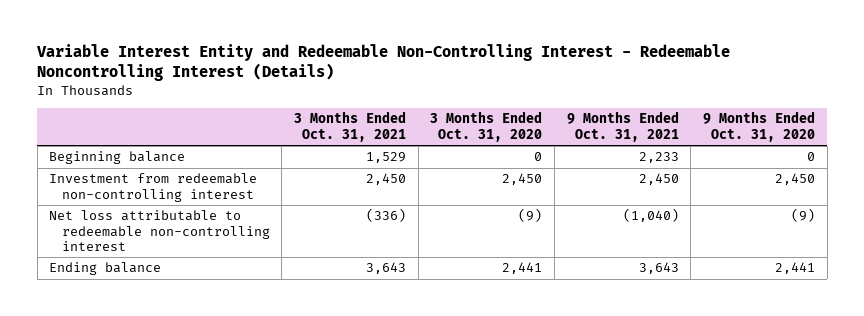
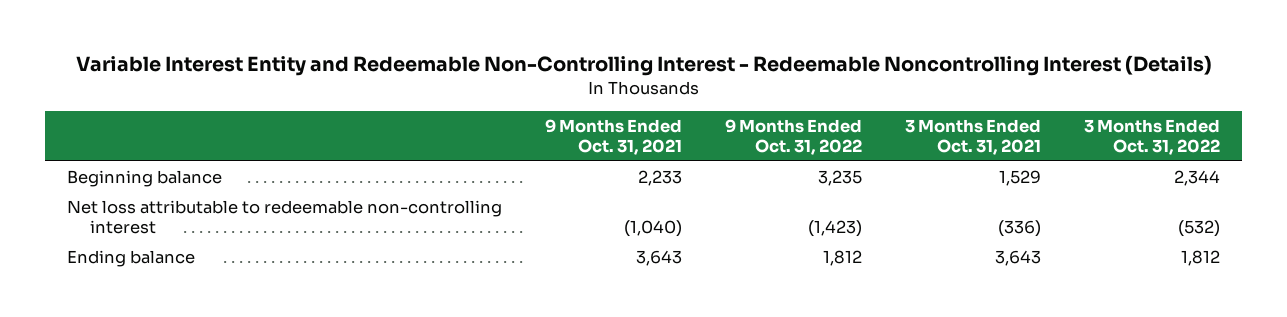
[430,111,543,142] 3 Months Ended Oct. 31, 2020 -> none
[702,111,815,142] 9 Months Ended Oct. 31, 2020 -> none
none -> [725,118,863,155] 9 Months Ended Oct. 31, 2022
none -> [1084,118,1221,155] 3 Months Ended Oct. 31, 2022
[49,173,258,202] Investment from redeemable non-controlling interest -> none

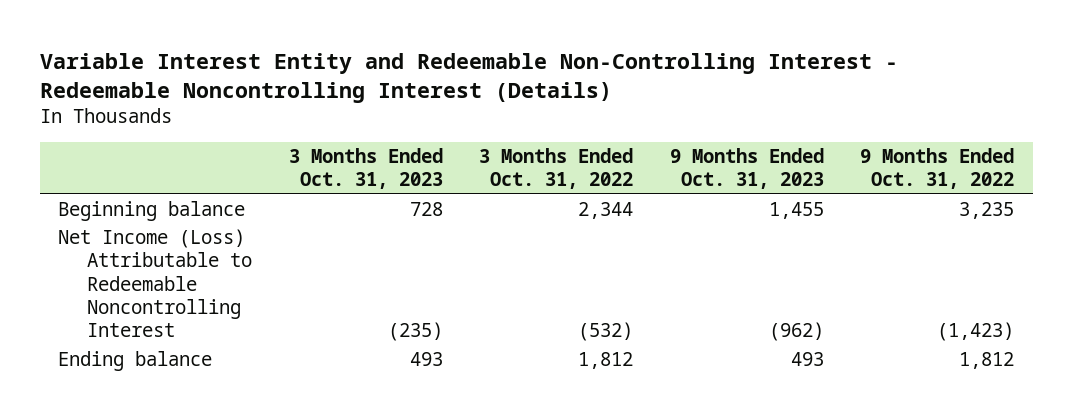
[544,118,682,155] 9 Months Ended Oct. 31, 2021 -> none
[905,118,1042,155] 3 Months Ended Oct. 31, 2021 -> none
none -> [288,147,443,190] 3 Months Ended Oct. 31, 2023
none -> [669,147,824,190] 9 Months Ended Oct. 31, 2023
[66,199,502,235] Net loss attributable to redeemable non-controlling interest -> [57,228,253,338] Net Income (Loss) Attributable to Redeemable Noncontrolling Interest

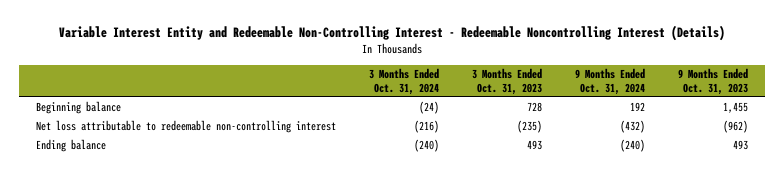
[479,147,634,190] 3 Months Ended Oct. 31, 2022 -> none
[860,147,1015,190] 9 Months Ended Oct. 31, 2022 -> none
none -> [368,68,439,95] 3 Months Ended Oct. 31, 2024
none -> [574,68,645,95] 9 Months Ended Oct. 31, 2024
[57,228,253,338] Net Income (Loss) Attributable to Redeemable Noncontrolling Interest -> [35,120,336,134] Net loss attributable to redeemable non-controlling interest

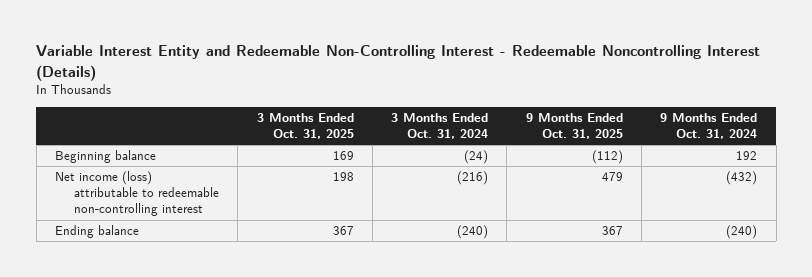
[471,68,542,95] 3 Months Ended Oct. 31, 2023 -> none
[677,68,748,95] 9 Months Ended Oct. 31, 2023 -> none
none -> [256,113,354,140] 3 Months Ended Oct. 31, 2025
none -> [525,113,623,140] 9 Months Ended Oct. 31, 2025
[35,120,336,134] Net loss attributable to redeemable non-controlling interest -> [55,171,220,217] Net income (loss) attributable to redeemable non-controlling interest

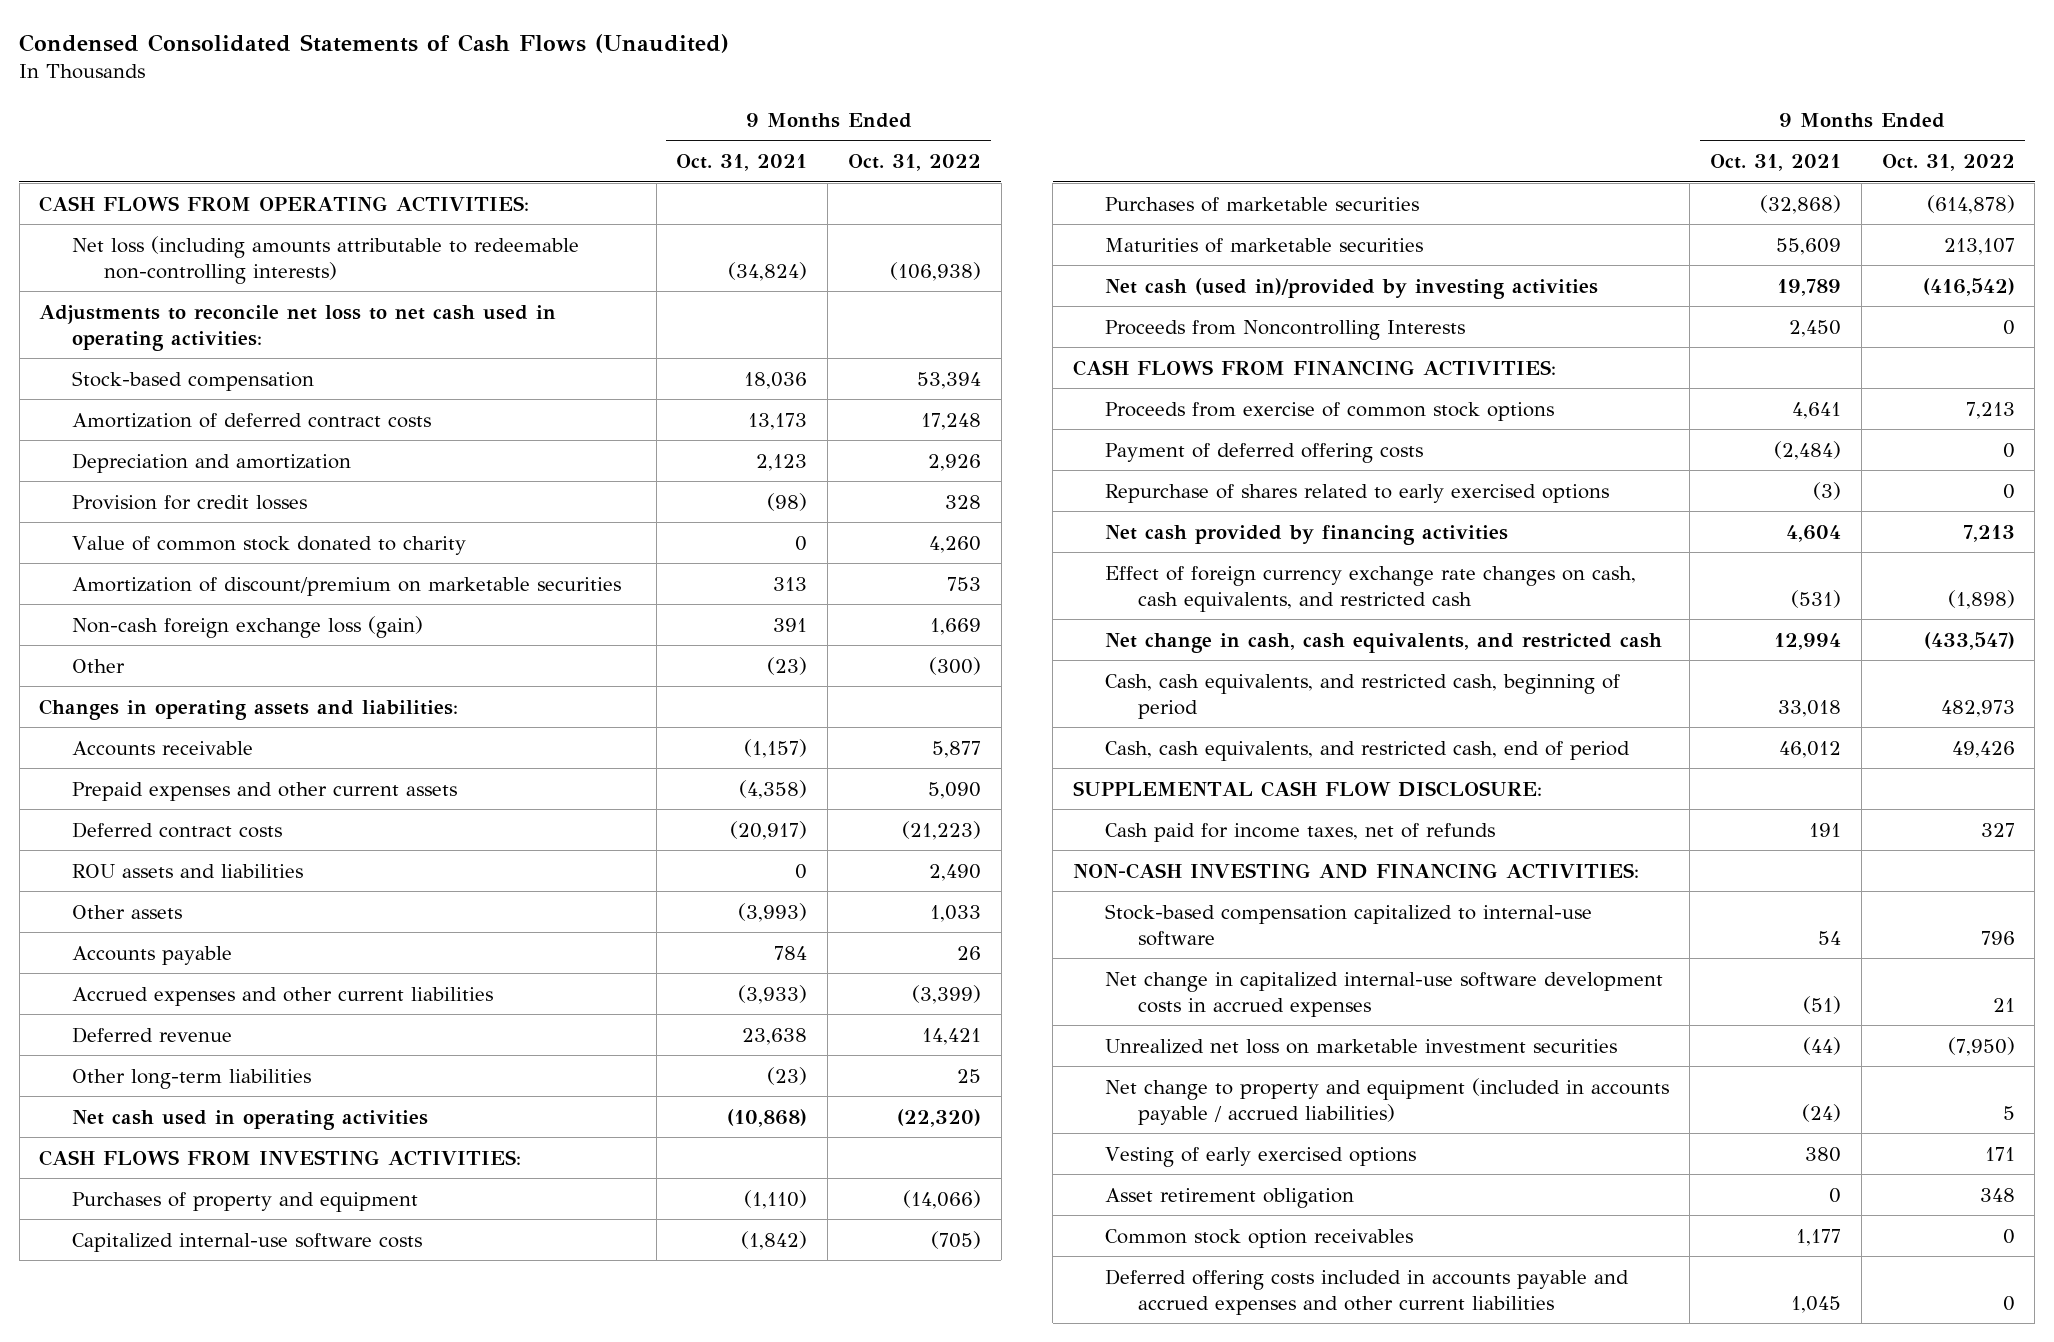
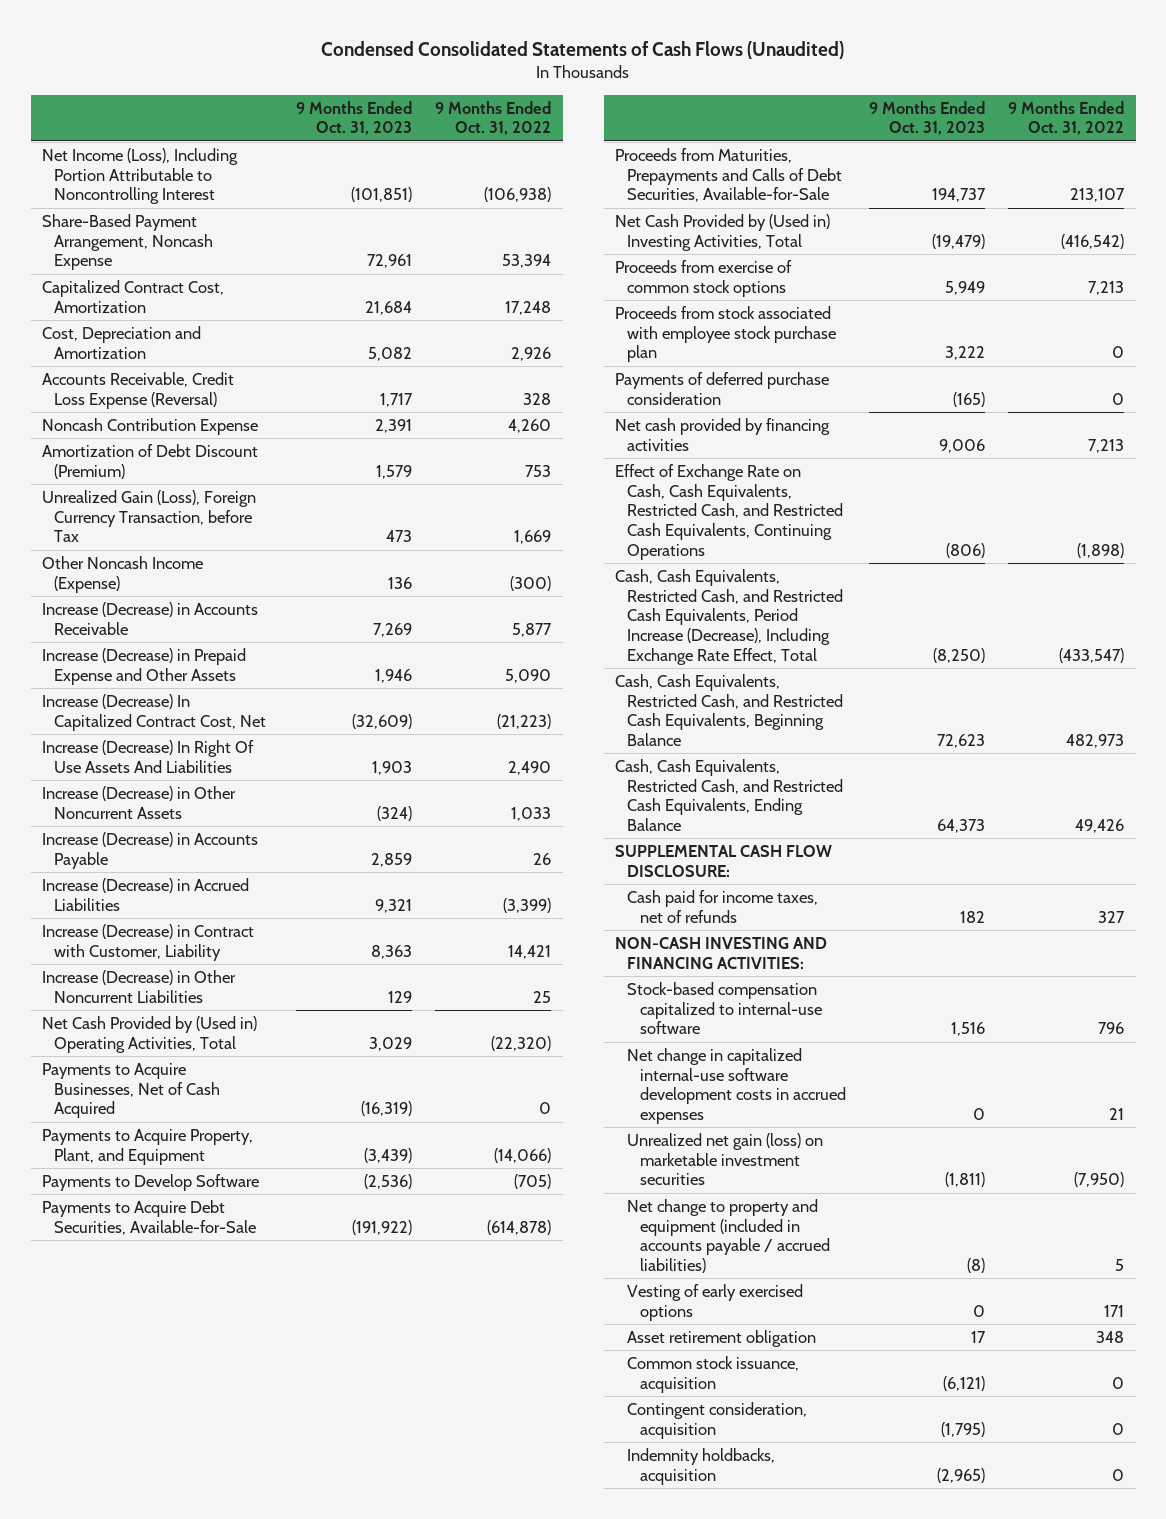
[676,153,808,171] Oct. 31, 2021 -> none
none -> [295,100,412,136] 9 Months Ended Oct. 31, 2023
[39,195,530,212] CASH FLOWS FROM OPERATING ACTIVITIES: -> none
[39,304,557,351] Adjustments to reconcile net loss to net cash used in operating activities: -> none
[39,698,459,720] Changes in operating assets and liabilities: -> none
[39,1149,522,1166] CASH FLOWS FROM INVESTING ACTIVITIES: -> none
[1105,319,1466,340] Proceeds from Noncontrolling Interests -> none
[1072,359,1556,376] CASH FLOWS FROM FINANCING ACTIVITIES: -> none
[71,235,579,284] Net loss (including amounts attributable to redeemable non-controlling interests) -> [42,147,239,205] Net Income (Loss), Including Portion Attributable to Noncontrolling Interest
[71,370,314,391] Stock-based compensation -> [42,213,214,271] Share-Based Payment Arrangement, Noncash Expense
[71,412,431,428] Amortization of deferred contract costs -> [42,279,225,313] Capitalized Contract Cost, Amortization
[71,452,351,473] Depreciation and amortization -> [42,325,202,359] Cost, Depreciation and Amortization
[71,494,307,510] Provision for credit losses -> [42,371,235,409] Accounts Receivable, Credit Loss Expense (Reversal)
[71,535,466,555] Value of common stock donated to charity -> [42,417,259,435] Noncash Contribution Expense
[71,576,621,596] Amortization of discount/premium on marketable securities -> [42,443,259,479] Amortization of Debt Discount (Premium)
[71,615,423,638] Non-cash foreign exchange loss (gain) -> [42,489,257,543] Unrealized Gain (Loss), Foreign Currency Transaction, before Tax
[71,658,125,673] Other -> [42,555,204,593] Other Noncash Income (Expense)
[71,740,253,756] Accounts receivable -> [42,601,259,635] Increase (Decrease) in Accounts Receivable
[71,781,457,801] Prepaid expenses and other current assets -> [42,647,247,685] Increase (Decrease) in Prepaid Expense and Other Assets
[71,821,282,838] Deferred contract costs -> [42,693,267,731] Increase (Decrease) In Capitalized Contract Cost, Net
[71,863,303,878] ROU assets and liabilities -> [42,739,255,773] Increase (Decrease) In Right Of Use Assets And Liabilities
[71,904,182,919] Other assets -> [42,785,237,819] Increase (Decrease) in Other Noncurrent Assets
[71,945,232,965] Accounts payable -> [42,831,259,869] Increase (Decrease) in Accounts Payable
[71,986,493,1006] Accrued expenses and other current liabilities -> [42,877,250,911] Increase (Decrease) in Accrued Liabilities
[71,1026,232,1043] Deferred revenue -> [42,923,255,961] Increase (Decrease) in Contract with Customer, Liability
[71,1068,311,1089] Other long-term liabilities -> [42,969,237,1003] Increase (Decrease) in Other Noncurrent Liabilities
[71,1109,428,1130] Net cash used in operating activities -> [42,1015,258,1053] Net Cash Provided by (Used in) Operating Activities, Total
none -> [42,1062,221,1119] Payments to Acquire Businesses, Net of Cash Acquired
[71,1191,418,1212] Purchases of property and equipment -> [42,1128,254,1165] Payments to Acquire Property, Plant, and Equipment
[71,1232,422,1252] Capitalized internal-use software costs -> [42,1173,260,1191] Payments to Develop Software
[1105,196,1420,212] Purchases of marketable securities -> [42,1199,257,1235] Payments to Acquire Debt Securities, Available-for-Sale
[1105,237,1424,253] Maturities of marketable securities -> [615,147,843,203] Proceeds from Maturities, Prepayments and Calls of Debt Securities, Available-for-Sale
[1105,277,1599,299] Net cash (used in)/provided by investing activities -> [615,213,831,251] Net Cash Provided by (Used in) Investing Activities, Total
[1105,442,1424,463] Payment of deferred offering costs -> none
[1105,483,1610,503] Repurchase of shares related to early exercised options -> none
none -> [615,305,837,363] Proceeds from stock associated with employee stock purchase plan
none -> [615,371,830,405] Payments of deferred purchase consideration
[1105,565,1637,612] Effect of foreign currency exchange rate changes on cash, cash equivalents, and restricted cash -> [615,463,844,560] Effect of Exchange Rate on Cash, Cash Equivalents, Restricted Cash, and Restricted Cash Equivalents, Continuing Operations
[1105,632,1663,653] Net change in cash, cash equivalents, and restricted cash -> [615,568,844,665] Cash, Cash Equivalents, Restricted Cash, and Restricted Cash Equivalents, Period Increase (Decrease), Including Exchange Rate Effect, Total
[1105,673,1621,719] Cash, cash equivalents, and restricted cash, beginning of period -> [615,673,844,747] Cash, Cash Equivalents, Restricted Cash, and Restricted Cash Equivalents, Beginning Balance
[1105,740,1631,761] Cash, cash equivalents, and restricted cash, end of period -> [615,758,844,832] Cash, Cash Equivalents, Restricted Cash, and Restricted Cash Equivalents, Ending Balance
[1105,1038,1618,1054] Unrealized net loss on marketable investment securities -> [627,1132,824,1186] Unrealized net gain (loss) on marketable investment securities
[1105,1228,1414,1248] Common stock option receivables -> none
[1105,1268,1630,1315] Deferred offering costs included in accounts payable and accrued expenses and other current liabilities -> none
none -> [627,1355,800,1393] Common stock issuance, acquisition
none -> [627,1401,808,1439] Contingent consideration, acquisition
none -> [627,1447,776,1485] Indemnity holdbacks, acquisition

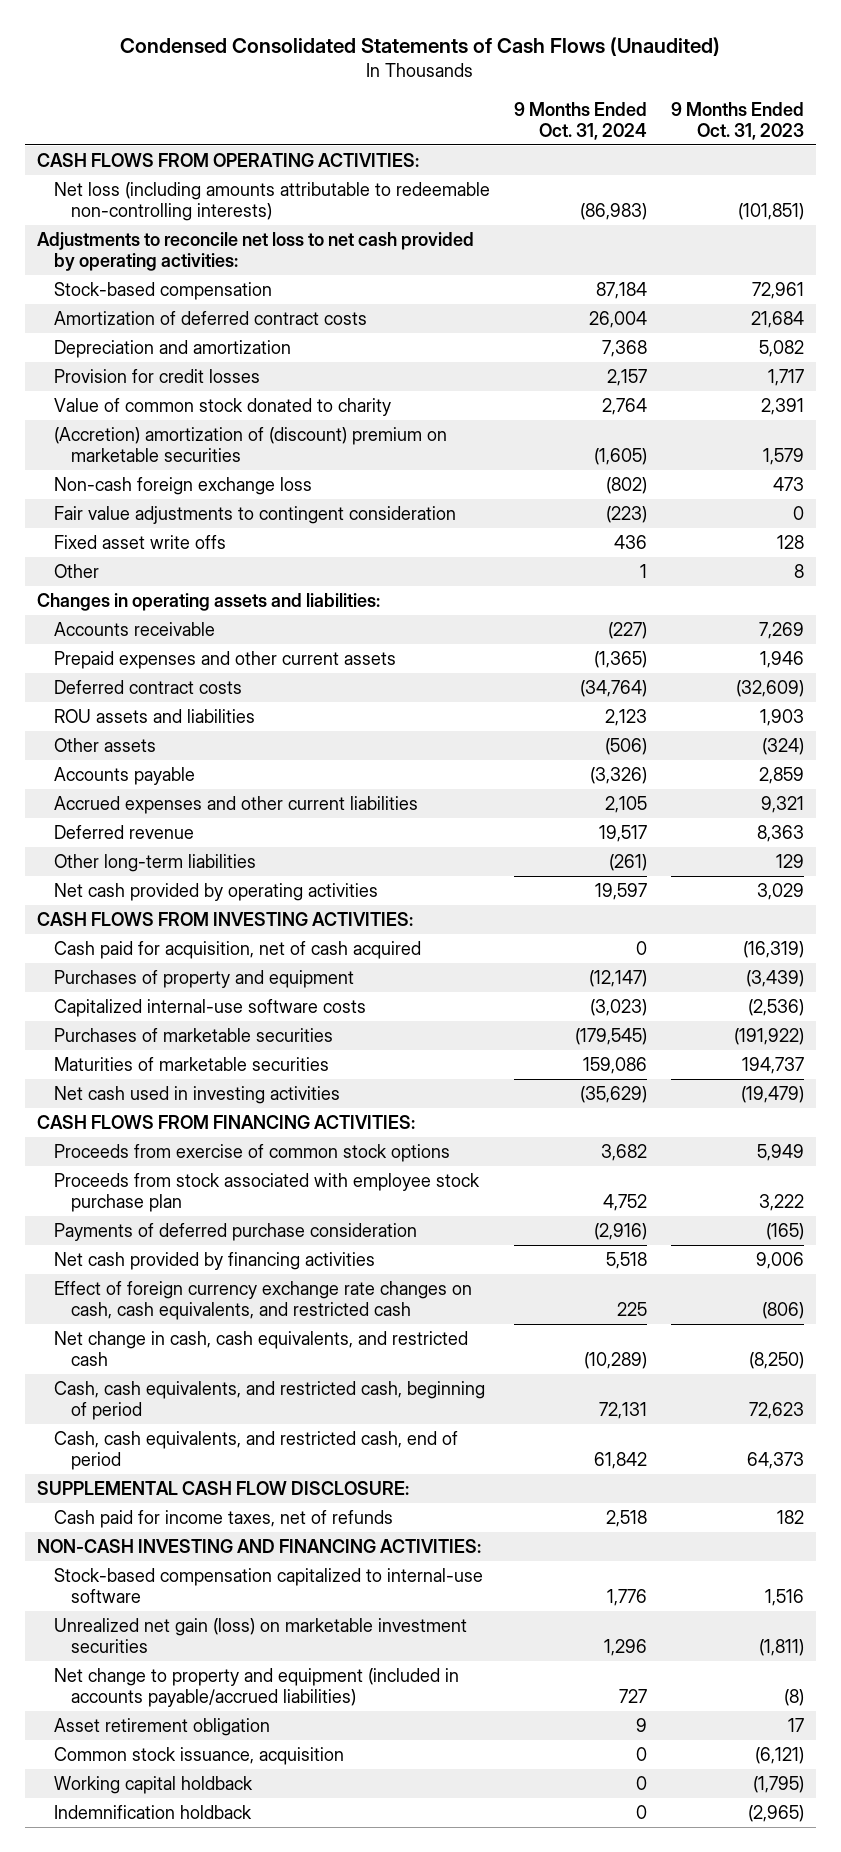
[434,100,551,136] 9 Months Ended Oct. 31, 2022 -> none
none -> [513,101,647,140] 9 Months Ended Oct. 31, 2024
none -> [36,153,419,168] CASH FLOWS FROM OPERATING ACTIVITIES:
[42,147,239,205] Net Income (Loss), Including Portion Attributable to Noncontrolling Interest -> [53,182,490,222] Net loss (including amounts attributable to redeemable non-controlling interests)
none -> [36,232,474,272] Adjustments to reconcile net loss to net cash provided by operating activities:
[42,213,214,271] Share-Based Payment Arrangement, Noncash Expense -> [53,282,272,301] Stock-based compensation
[42,279,225,313] Capitalized Contract Cost, Amortization -> [53,311,367,326] Amortization of deferred contract costs
[42,325,202,359] Cost, Depreciation and Amortization -> [53,340,291,359] Depreciation and amortization
[42,371,235,409] Accounts Receivable, Credit Loss Expense (Reversal) -> [53,369,260,384] Provision for credit losses
[42,417,259,435] Noncash Contribution Expense -> [53,398,391,417] Value of common stock donated to charity
[42,443,259,479] Amortization of Debt Discount (Premium) -> [53,427,447,463] (Accretion) amortization of (discount) premium on marketable securities
[42,489,257,543] Unrealized Gain (Loss), Foreign Currency Transaction, before Tax -> [53,477,312,496] Non-cash foreign exchange loss
none -> [53,506,456,525] Fair value adjustments to contingent consideration
none -> [53,535,226,550] Fixed asset write offs
[42,555,204,593] Other Noncash Income (Expense) -> [53,564,99,579] Other
[387,576,412,589] 136 -> [793,564,804,579] 8
none -> [36,593,380,612] Changes in operating assets and liabilities:
[42,601,259,635] Increase (Decrease) in Accounts Receivable -> [53,622,215,637] Accounts receivable
[42,647,247,685] Increase (Decrease) in Prepaid Expense and Other Assets -> [53,651,396,670] Prepaid expenses and other current assets
[42,693,267,731] Increase (Decrease) In Capitalized Contract Cost, Net -> [53,680,242,695] Deferred contract costs
[42,739,255,773] Increase (Decrease) In Right Of Use Assets And Liabilities -> [53,709,255,724] ROU assets and liabilities
[42,785,237,819] Increase (Decrease) in Other Noncurrent Assets -> [53,738,156,753] Other assets
[42,831,259,869] Increase (Decrease) in Accounts Payable -> [53,767,195,786] Accounts payable
[42,877,250,911] Increase (Decrease) in Accrued Liabilities -> [53,796,418,815] Accrued expenses and other current liabilities
[42,923,255,961] Increase (Decrease) in Contract with Customer, Liability -> [53,825,194,840] Deferred revenue
[42,969,237,1003] Increase (Decrease) in Other Noncurrent Liabilities -> [53,854,256,873] Other long-term liabilities
[42,1015,258,1053] Net Cash Provided by (Used in) Operating Activities, Total -> [53,883,378,902] Net cash provided by operating activities
none -> [36,912,413,927] CASH FLOWS FROM INVESTING ACTIVITIES:
[42,1062,221,1119] Payments to Acquire Businesses, Net of Cash Acquired -> [53,941,421,960] Cash paid for acquisition, net of cash acquired
[42,1128,254,1165] Payments to Acquire Property, Plant, and Equipment -> [53,970,354,989] Purchases of property and equipment
[42,1173,260,1191] Payments to Develop Software -> [53,999,366,1018] Capitalized internal-use software costs
[42,1199,257,1235] Payments to Acquire Debt Securities, Available-for-Sale -> [53,1028,333,1043] Purchases of marketable securities
[615,147,843,203] Proceeds from Maturities, Prepayments and Calls of Debt Securities, Available-for-Sale -> [53,1057,329,1072] Maturities of marketable securities
[615,213,831,251] Net Cash Provided by (Used in) Investing Activities, Total -> [53,1086,340,1105] Net cash used in investing activities
none -> [36,1115,415,1130] CASH FLOWS FROM FINANCING ACTIVITIES:
[615,463,844,560] Effect of Exchange Rate on Cash, Cash Equivalents, Restricted Cash, and Restricted Cash Equivalents, Continuing Operations -> [53,1281,472,1321] Effect of foreign currency exchange rate changes on cash, cash equivalents, and restricted cash
[615,568,844,665] Cash, Cash Equivalents, Restricted Cash, and Restricted Cash Equivalents, Period Increase (Decrease), Including Exchange Rate Effect, Total -> [53,1331,468,1367] Net change in cash, cash equivalents, and restricted cash
[615,673,844,747] Cash, Cash Equivalents, Restricted Cash, and Restricted Cash Equivalents, Beginning Balance -> [53,1381,485,1421] Cash, cash equivalents, and restricted cash, beginning of period
[615,758,844,832] Cash, Cash Equivalents, Restricted Cash, and Restricted Cash Equivalents, Ending Balance -> [53,1431,458,1471] Cash, cash equivalents, and restricted cash, end of period
[627,1047,846,1125] Net change in capitalized internal-use software development costs in accrued expenses -> none
[627,1283,804,1321] Vesting of early exercised options -> none
[627,1198,830,1274] Net change to property and equipment (included in accounts payable / accrued liabilities) -> [53,1668,459,1708] Net change to property and equipment (included in accounts payable/accrued liabilities)
[627,1401,808,1439] Contingent consideration, acquisition -> [53,1776,253,1795] Working capital holdback
[627,1447,776,1485] Indemnity holdbacks, acquisition -> [53,1805,252,1820] Indemnification holdback

